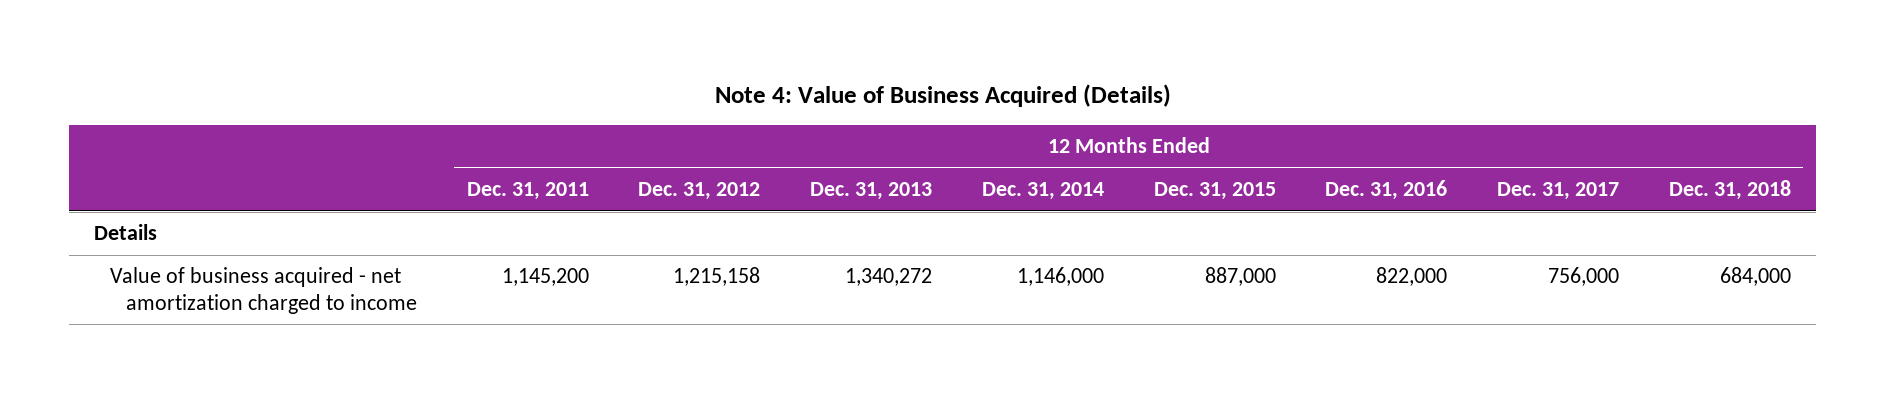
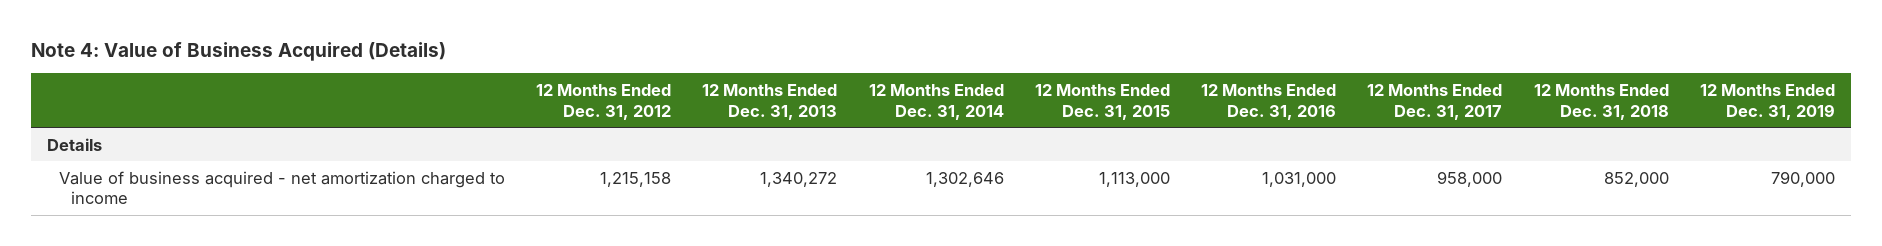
[466,182,589,201] Dec. 31, 2011 -> none
none -> [1699,84,1835,120] 12 Months Ended Dec. 31, 2019
[1016,267,1104,287] 1,146,000 -> [925,171,1004,187] 1,302,646
[1204,267,1276,287] 887,000 -> [1098,171,1170,187] 1,113,000
[1376,267,1448,287] 822,000 -> [1262,171,1337,187] 1,031,000
[1548,267,1620,287] 756,000 -> [1437,170,1503,187] 958,000
[1719,267,1791,287] 684,000 -> [1603,171,1669,187] 852,000

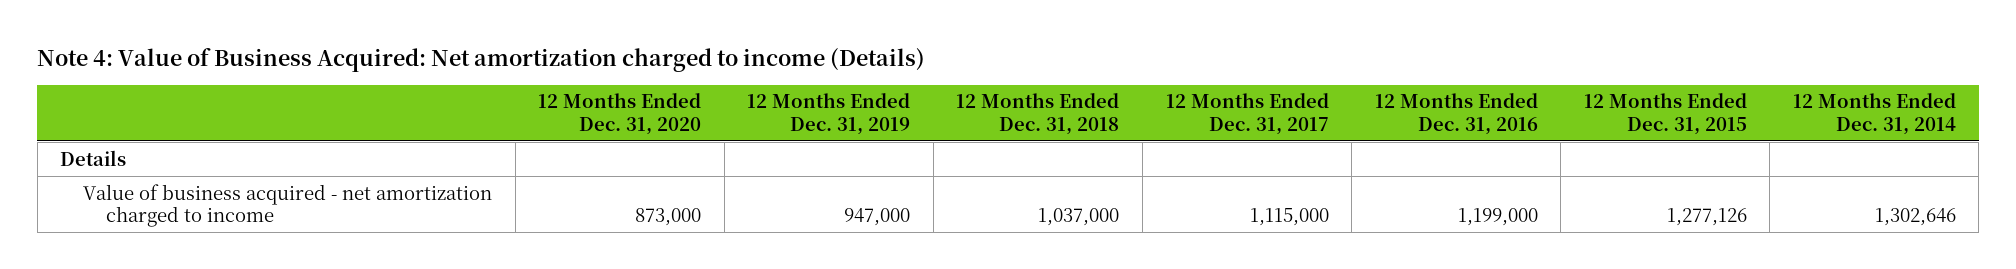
[30,41,446,61] Note 4: Value of Business Acquired (Details) -> [37,48,926,73] Note 4: Value of Business Acquired: Net amortization charged to income (Details)
[535,84,671,120] 12 Months Ended Dec. 31, 2012 -> none
[702,84,838,120] 12 Months Ended Dec. 31, 2013 -> none
none -> [538,93,702,135] 12 Months Ended Dec. 31, 2020
[1098,171,1170,187] 1,113,000 -> [1666,208,1747,227] 1,277,126
[1262,171,1337,187] 1,031,000 -> [1457,208,1538,227] 1,199,000
[1437,170,1503,187] 958,000 -> [1249,208,1329,227] 1,115,000
[1603,171,1669,187] 852,000 -> [1038,208,1120,227] 1,037,000
[1770,170,1835,187] 790,000 -> [844,208,911,227] 947,000

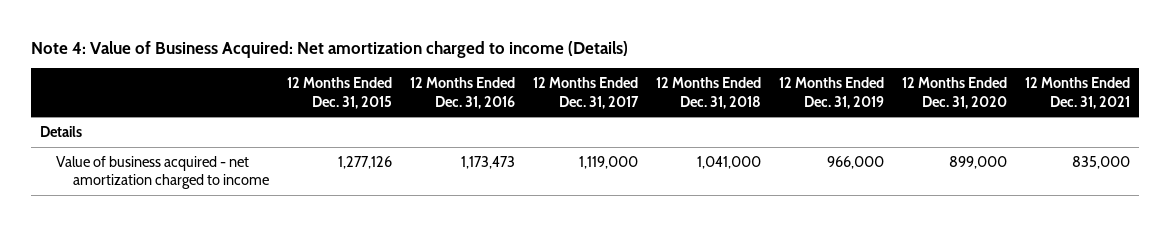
[1792,93,1956,135] 12 Months Ended Dec. 31, 2014 -> none
none -> [1025,77,1131,109] 12 Months Ended Dec. 31, 2021
[635,208,702,227] 873,000 -> [949,155,1008,169] 899,000
[844,208,911,227] 947,000 -> [827,155,885,169] 966,000
[1038,208,1120,227] 1,037,000 -> [697,155,762,169] 1,041,000
[1249,208,1329,227] 1,115,000 -> [578,155,638,169] 1,119,000
[1457,208,1538,227] 1,199,000 -> [460,155,515,169] 1,173,473

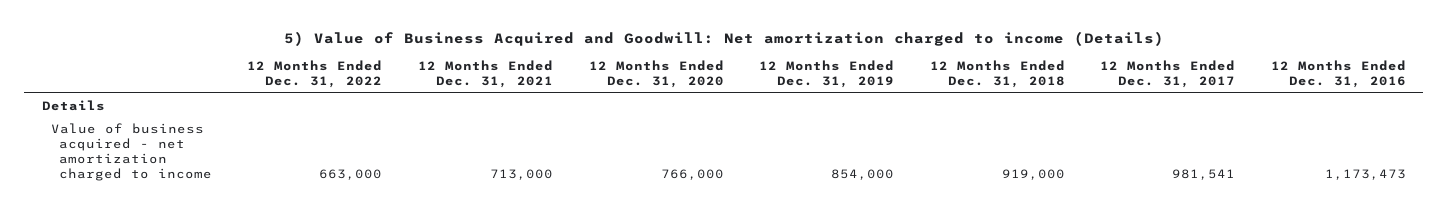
[30,40,628,58] Note 4: Value of Business Acquired: Net amortization charged to income (Details) -> [283,30,1164,46] 5) Value of Business Acquired and Goodwill: Net amortization charged to income (Details)
[286,77,392,109] 12 Months Ended Dec. 31, 2015 -> none
none -> [247,60,383,89] 12 Months Ended Dec. 31, 2022
[578,155,638,169] 1,119,000 -> [1172,169,1236,181] 981,541
[697,155,762,169] 1,041,000 -> [1001,169,1065,181] 919,000
[827,155,885,169] 966,000 -> [831,169,895,181] 854,000
[949,155,1008,169] 899,000 -> [660,169,724,181] 766,000
[1072,155,1131,169] 835,000 -> [490,169,554,181] 713,000

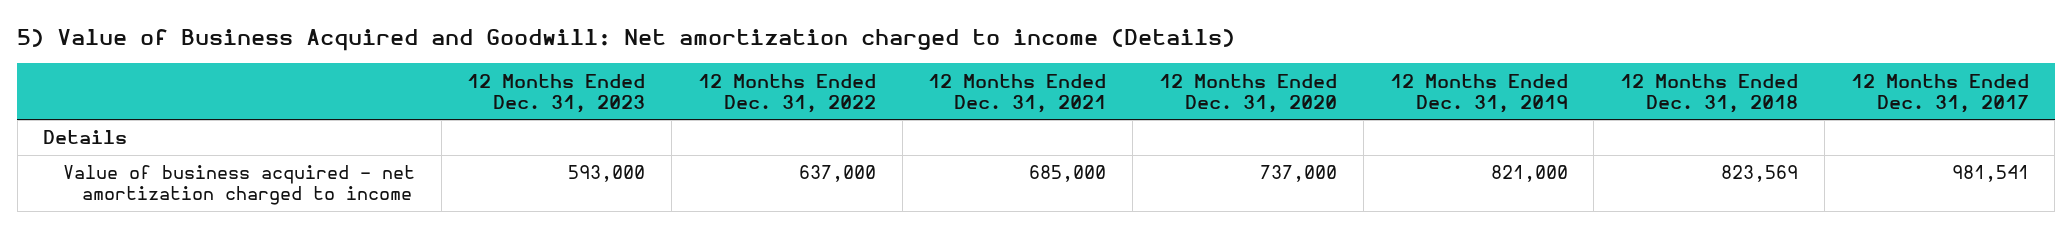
[1270,60,1406,89] 12 Months Ended Dec. 31, 2016 -> none
none -> [467,73,646,113] 12 Months Ended Dec. 31, 2023
[319,169,383,181] 663,000 -> [798,165,876,183] 637,000
[490,169,554,181] 713,000 -> [1029,165,1107,183] 685,000
[660,169,724,181] 766,000 -> [1260,165,1338,183] 737,000
[831,169,895,181] 854,000 -> [1490,165,1568,183] 821,000
[1001,169,1065,181] 919,000 -> [1721,165,1799,183] 823,569

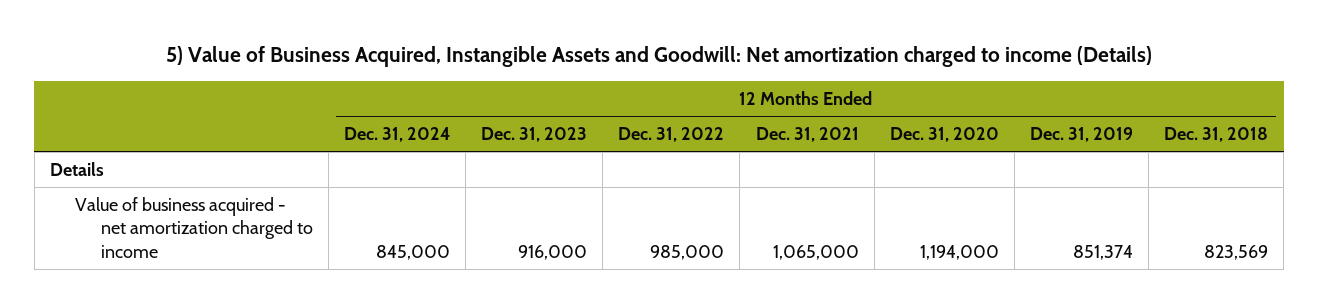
[17,29,1236,52] 5) Value of Business Acquired and Goodwill: Net amortization charged to income (Details) -> [166,46,1153,68] 5) Value of Business Acquired, Instangible Assets and Goodwill: Net amortization charged to income (Details)
[1850,73,2029,113] 12 Months Ended Dec. 31, 2017 -> none
none -> [343,127,450,143] Dec. 31, 2024
[568,165,646,183] 593,000 -> [518,244,588,260] 916,000
[798,165,876,183] 637,000 -> [650,244,725,260] 985,000
[1029,165,1107,183] 685,000 -> [772,244,859,260] 1,065,000
[1260,165,1338,183] 737,000 -> [919,244,999,260] 1,194,000
[1490,165,1568,183] 821,000 -> [1072,244,1133,260] 851,374

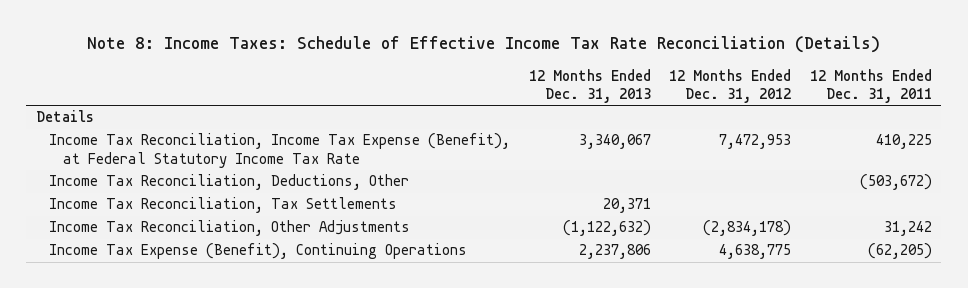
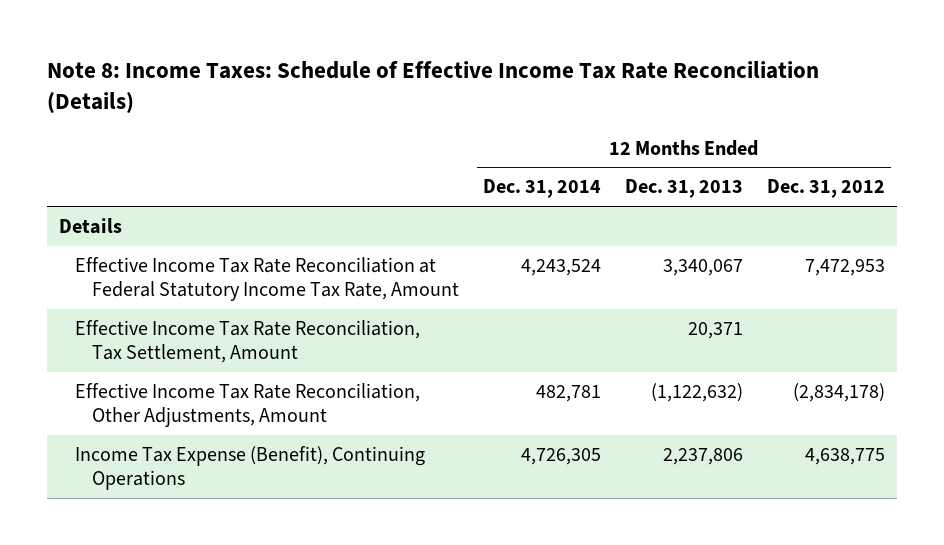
[809,68,932,103] 12 Months Ended Dec. 31, 2011 -> none
none -> [482,179,601,199] Dec. 31, 2014
[49,174,410,191] Income Tax Reconciliation, Deductions, Other -> none
[49,133,511,168] Income Tax Reconciliation, Income Tax Expense (Benefit), at Federal Statutory Income Tax Rate -> [75,256,459,301] Effective Income Tax Rate Reconciliation at Federal Statutory Income Tax Rate, Amount
[49,197,398,214] Income Tax Reconciliation, Tax Settlements -> [75,319,421,363] Effective Income Tax Rate Reconciliation, Tax Settlement, Amount
[49,220,411,237] Income Tax Reconciliation, Other Adjustments -> [75,382,421,427] Effective Income Tax Rate Reconciliation, Other Adjustments, Amount

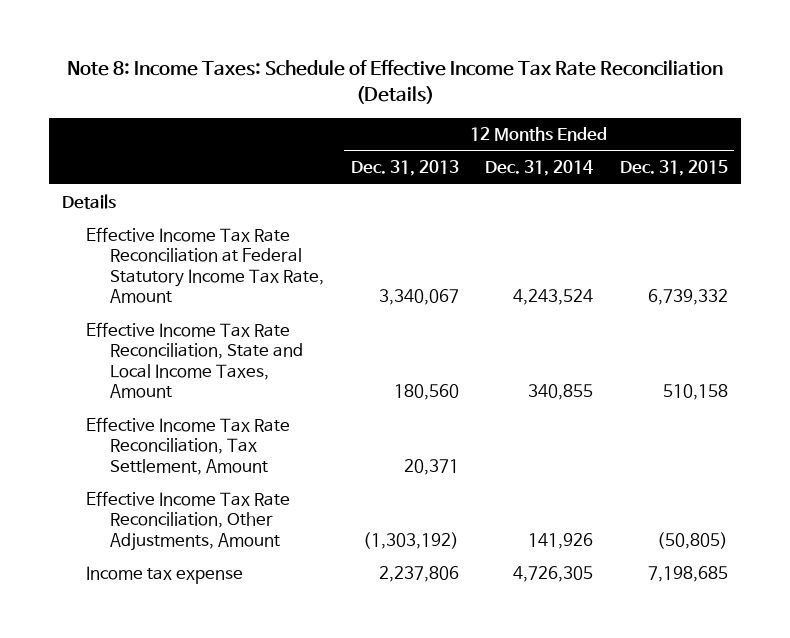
[766,179,885,199] Dec. 31, 2012 -> none
none -> [619,160,728,177] Dec. 31, 2015
none -> [86,321,304,399] Effective Income Tax Rate Reconciliation, State and Local Income Taxes, Amount
[535,384,601,402] 482,781 -> [528,532,594,549] 141,926
[650,382,743,402] (1,122,632) -> [362,531,459,549] (1,303,192)
[75,445,426,490] Income Tax Expense (Benefit), Continuing Operations -> [86,565,244,584] Income tax expense

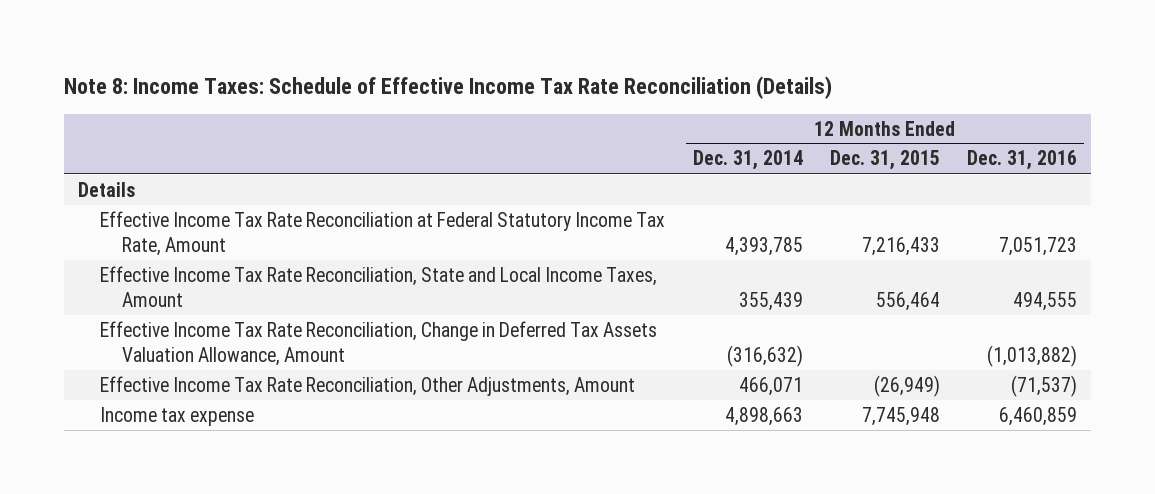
[350,160,459,177] Dec. 31, 2013 -> none
none -> [967,150,1078,171] Dec. 31, 2016
[86,416,291,475] Effective Income Tax Rate Reconciliation, Tax Settlement, Amount -> none
[513,289,594,306] 4,243,524 -> [724,236,803,256] 4,393,785
[647,289,728,306] 6,739,332 -> [861,236,940,256] 7,216,433
[528,384,594,401] 340,855 -> [738,291,803,311] 355,439
[662,384,728,401] 510,158 -> [875,291,940,311] 556,464
none -> [100,320,658,366] Effective Income Tax Rate Reconciliation, Change in Deferred Tax Assets Valuation Allowance, Amount
[528,532,594,549] 141,926 -> [738,376,803,396] 466,071
[656,531,728,549] (50,805) -> [873,374,940,397] (26,949)
[513,565,594,582] 4,726,305 -> [724,406,803,426] 4,898,663
[647,565,728,582] 7,198,685 -> [861,406,940,426] 7,745,948

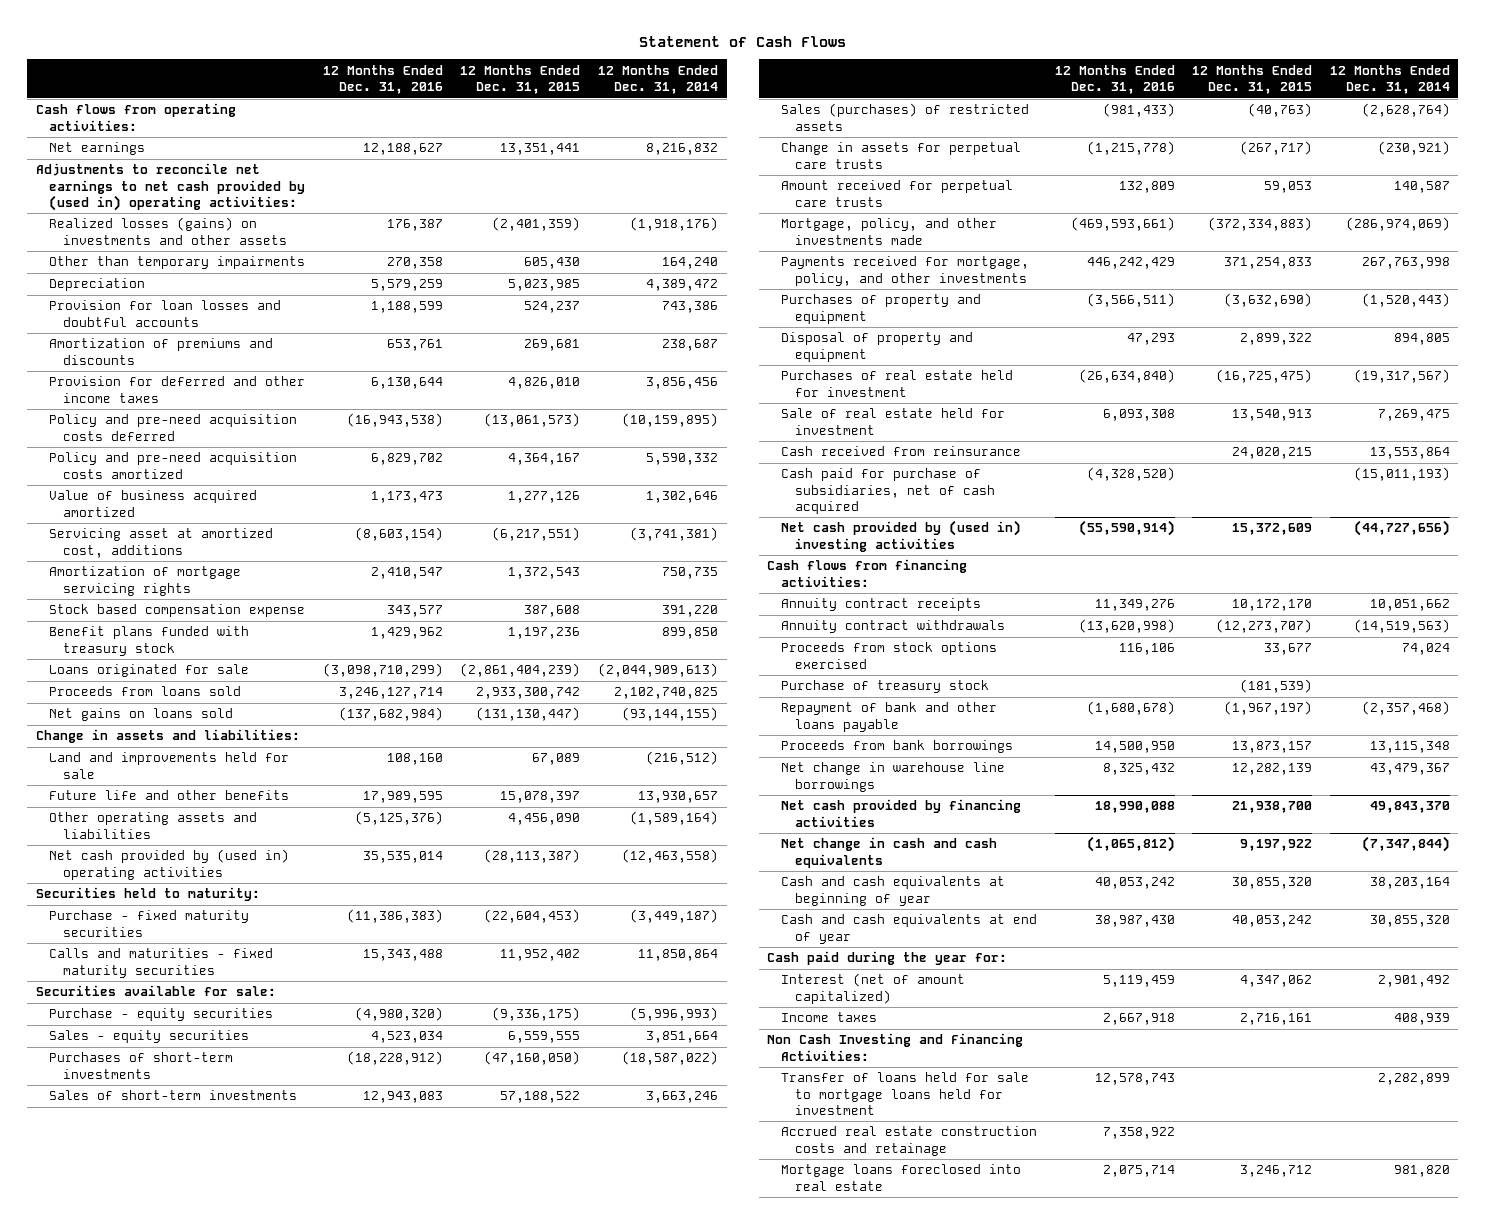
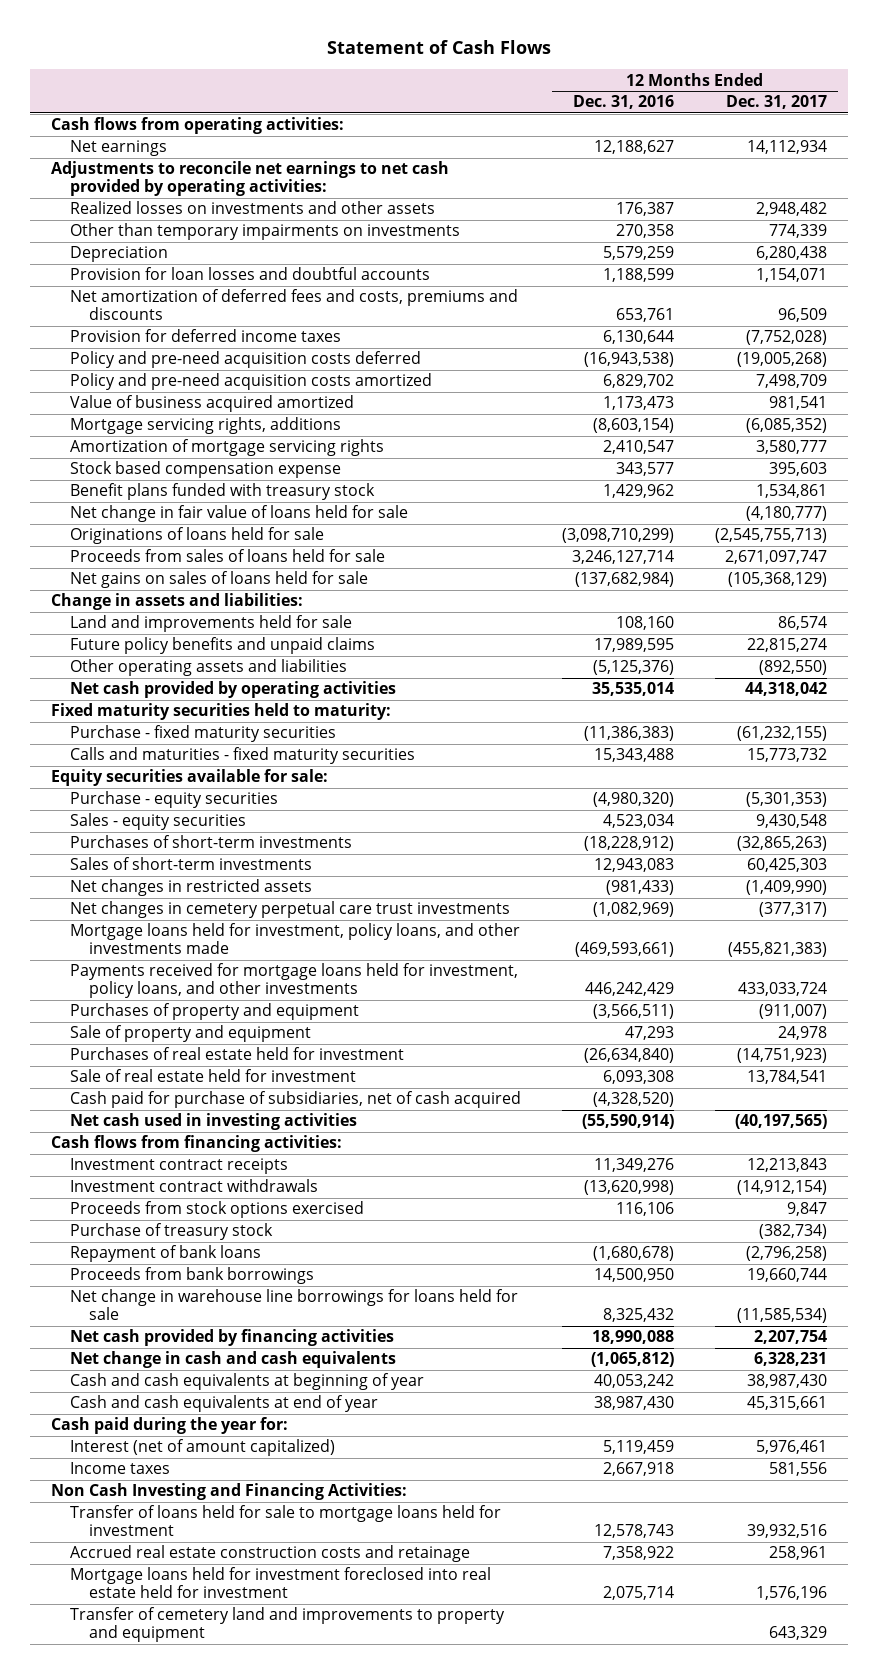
[460,64,581,95] 12 Months Ended Dec. 31, 2015 -> none
[597,64,718,95] 12 Months Ended Dec. 31, 2014 -> none
none -> [726,95,828,110] Dec. 31, 2017
[35,163,306,211] Adjustments to reconcile net earnings to net cash provided by (used in) operating activities: -> [50,161,449,197] Adjustments to reconcile net earnings to net cash provided by operating activities:
[49,217,288,245] Realized losses (gains) on investments and other assets -> [70,201,436,215] Realized losses on investments and other assets
[49,256,306,270] Other than temporary impairments -> [70,223,461,241] Other than temporary impairments on investments
[49,338,274,365] Amortization of premiums and discounts -> [70,289,519,321] Net amortization of deferred fees and costs, premiums and discounts
[49,376,306,403] Provision for deferred and other income taxes -> [70,329,342,343] Provision for deferred income taxes
[49,528,274,558] Servicing asset at amortized cost, additions -> [70,417,342,435] Mortgage servicing rights, additions
none -> [70,505,409,523] Net change in fair value of loans held for sale
[49,664,250,678] Loans originated for sale -> [70,527,325,545] Originations of loans held for sale
[49,686,242,697] Proceeds from loans sold -> [70,549,386,563] Proceeds from sales of loans held for sale
[49,708,234,722] Net gains on loans sold -> [70,571,369,589] Net gains on sales of loans held for sale
[49,790,290,801] Future life and other benefits -> [70,637,376,655] Future policy benefits and unpaid claims
[49,849,290,880] Net cash provided by (used in) operating activities -> [70,681,397,699] Net cash provided by operating activities
[35,887,260,902] Securities held to maturity: -> [50,703,391,721] Fixed maturity securities held to maturity:
[35,985,276,997] Securities available for sale: -> [50,769,328,787] Equity securities available for sale:
[781,180,1014,207] Amount received for perpetual care trusts -> none
[781,103,1030,131] Sales (purchases) of restricted assets -> [70,879,313,897] Net changes in restricted assets
[781,142,1022,169] Change in assets for perpetual care trusts -> [70,901,511,919] Net changes in cemetery perpetual care trust investments
[1086,141,1175,156] (1,215,778) -> [593,902,675,918] (1,082,969)
[781,218,998,245] Mortgage, policy, and other investments made -> [70,923,521,955] Mortgage loans held for investment, policy loans, and other investments made
[781,256,1030,286] Payments received for mortgage, policy, and other investments -> [70,963,519,999] Payments received for mortgage loans held for investment, policy loans, and other investments
[781,332,974,362] Disposal of property and equipment -> [70,1025,312,1043] Sale of property and equipment
[781,446,1022,457] Cash received from reinsurance -> none
[781,520,1022,552] Net cash provided by (used in) investing activities -> [70,1113,358,1131] Net cash used in investing activities
[781,598,982,612] Annuity contract receipts -> [70,1158,289,1175] Investment contract receipts
[781,620,1006,634] Annuity contract withdrawals -> [70,1179,319,1193] Investment contract withdrawals
[781,702,998,732] Repayment of bank and other loans payable -> [70,1245,262,1263] Repayment of bank loans
[781,762,1006,792] Net change in warehouse line borrowings -> [70,1289,519,1321] Net change in warehouse line borrowings for loans held for sale
[781,1164,1022,1191] Mortgage loans foreclosed into real estate -> [70,1567,492,1599] Mortgage loans held for investment foreclosed into real estate held for investment
none -> [70,1607,506,1643] Transfer of cemetery land and improvements to property and equipment

